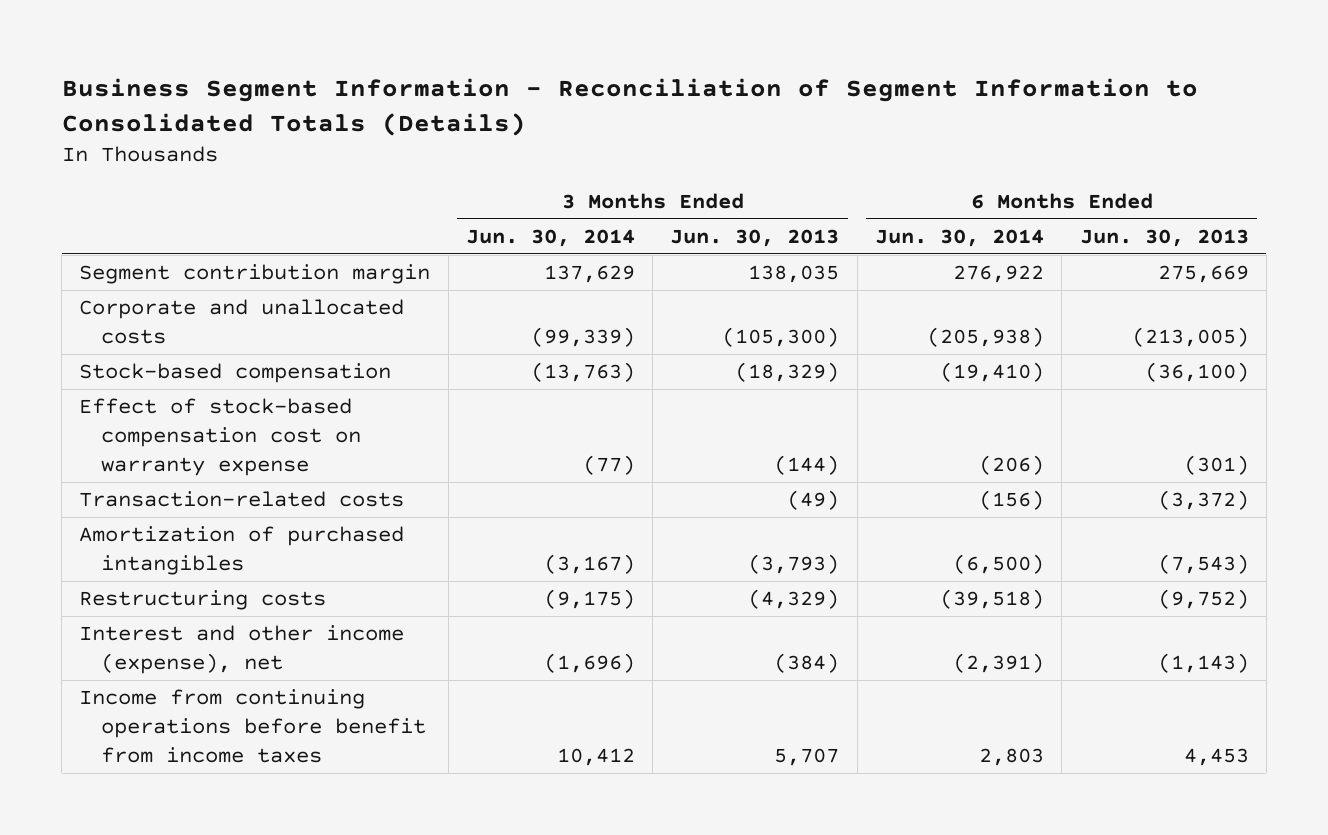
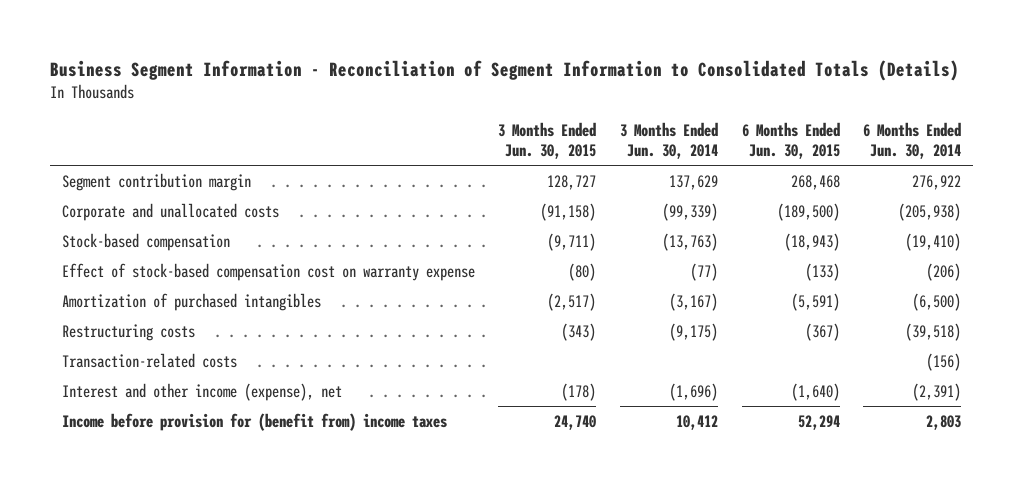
[670,228,840,247] Jun. 30, 2013 -> none
[1079,228,1249,247] Jun. 30, 2013 -> none
none -> [498,121,597,159] 3 Months Ended Jun. 30, 2015
none -> [741,121,840,159] 6 Months Ended Jun. 30, 2015
[79,491,405,508] Transaction-related costs -> [61,352,237,368] Transaction-related costs
[79,689,426,764] Income from continuing operations before benefit from income taxes -> [61,412,447,431] Income before provision for (benefit from) income taxes

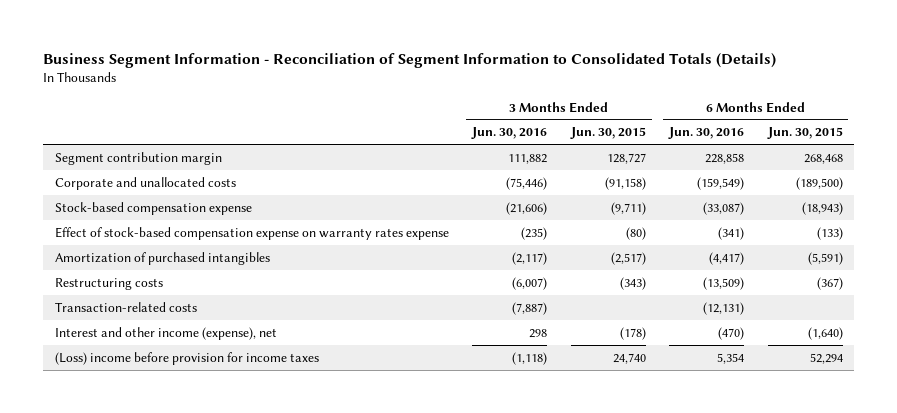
[619,121,718,159] 3 Months Ended Jun. 30, 2014 -> none
[863,121,962,159] 6 Months Ended Jun. 30, 2014 -> none
none -> [471,127,548,140] Jun. 30, 2016
none -> [668,127,745,140] Jun. 30, 2016
[61,232,230,251] Stock-based compensation -> [54,201,252,215] Stock-based compensation expense
[61,262,475,281] Effect of stock-based compensation cost on warranty expense -> [54,226,449,240] Effect of stock-based compensation expense on warranty rates expense
[61,412,447,431] Income before provision for (benefit from) income taxes -> [54,351,319,365] (Loss) income before provision for income taxes

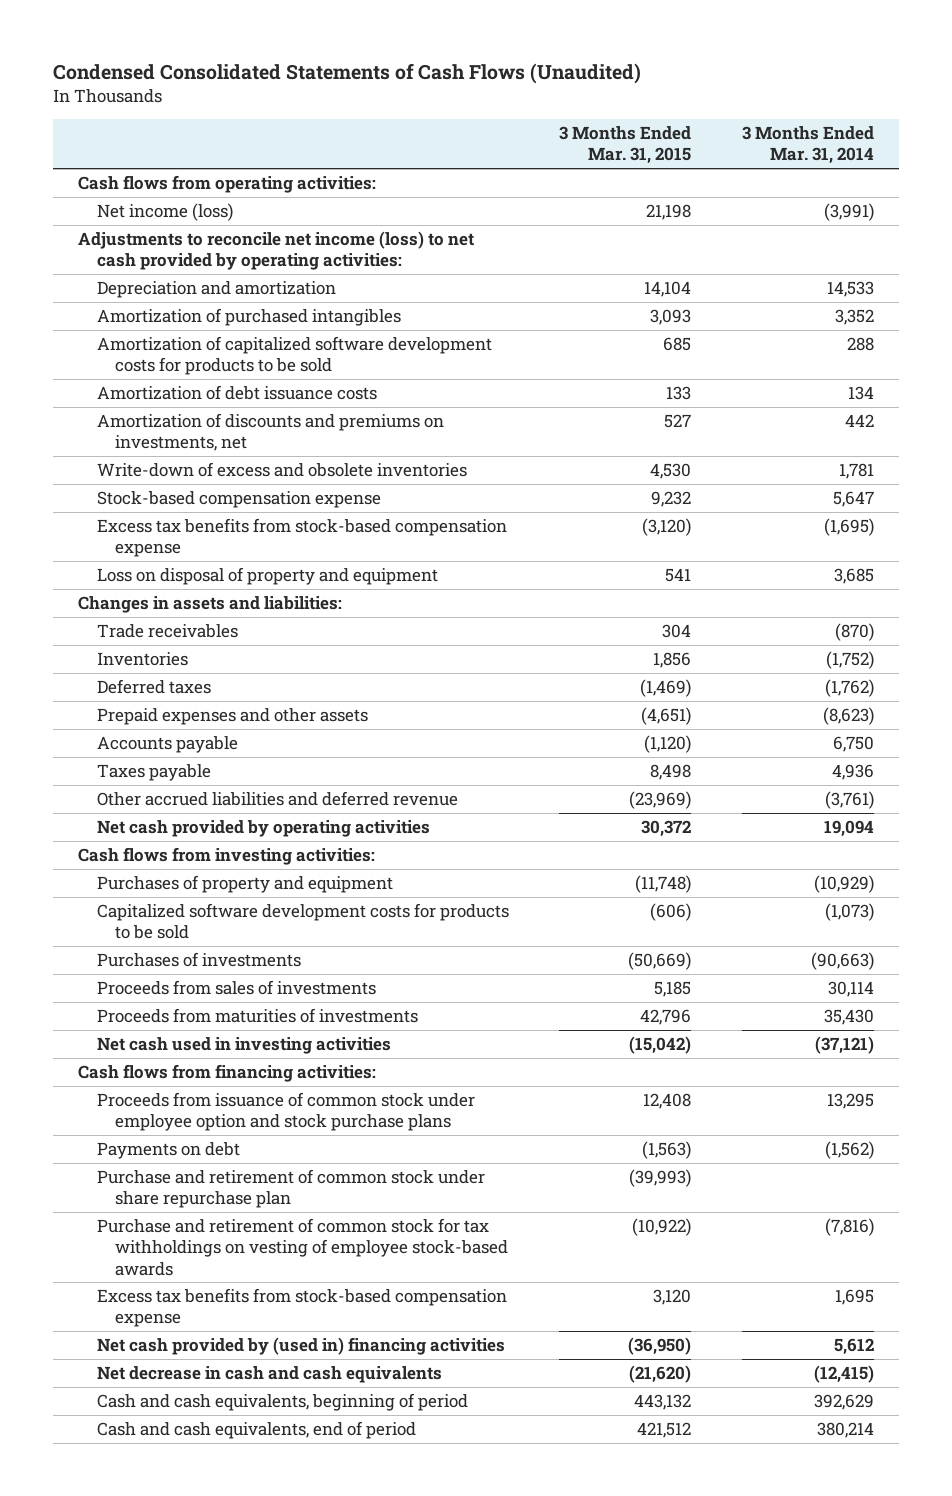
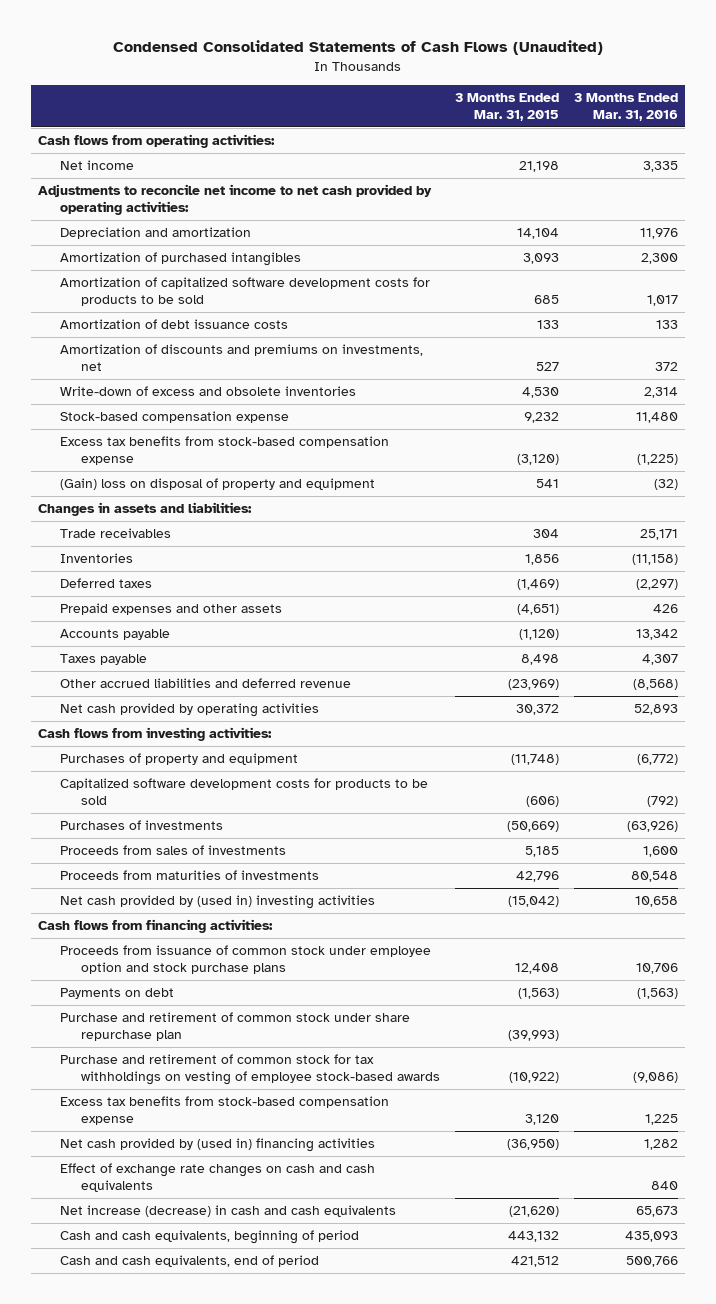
[741,126,874,165] 3 Months Ended Mar. 31, 2014 -> none
none -> [573,92,678,122] 3 Months Ended Mar. 31, 2016
[96,203,233,222] Net income (loss) -> [59,159,134,170] Net income
[77,231,474,271] Adjustments to reconcile net income (loss) to net cash provided by operating activities: -> [38,183,433,216] Adjustments to reconcile net income to net cash provided by operating activities:
[96,567,438,586] Loss on disposal of property and equipment -> [59,477,375,490] (Gain) loss on disposal of property and equipment
[96,1037,391,1055] Net cash used in investing activities -> [59,894,375,909] Net cash provided by (used in) investing activities
none -> [59,1162,375,1193] Effect of exchange rate changes on cash and cash equivalents
[96,1366,442,1384] Net decrease in cash and cash equivalents -> [59,1204,396,1217] Net increase (decrease) in cash and cash equivalents

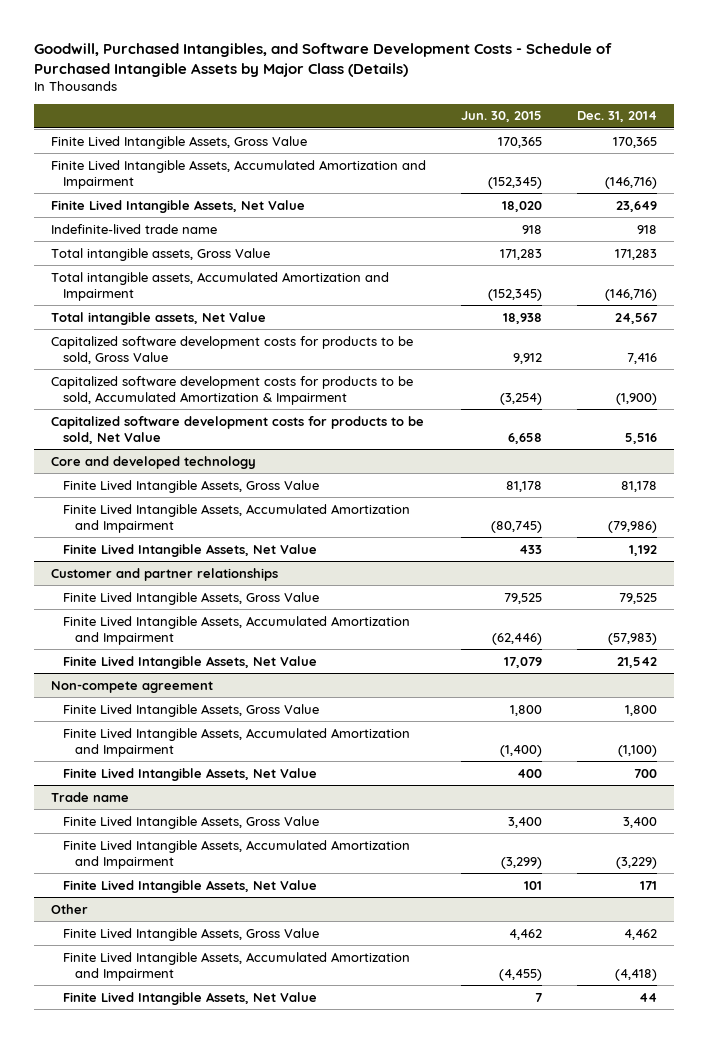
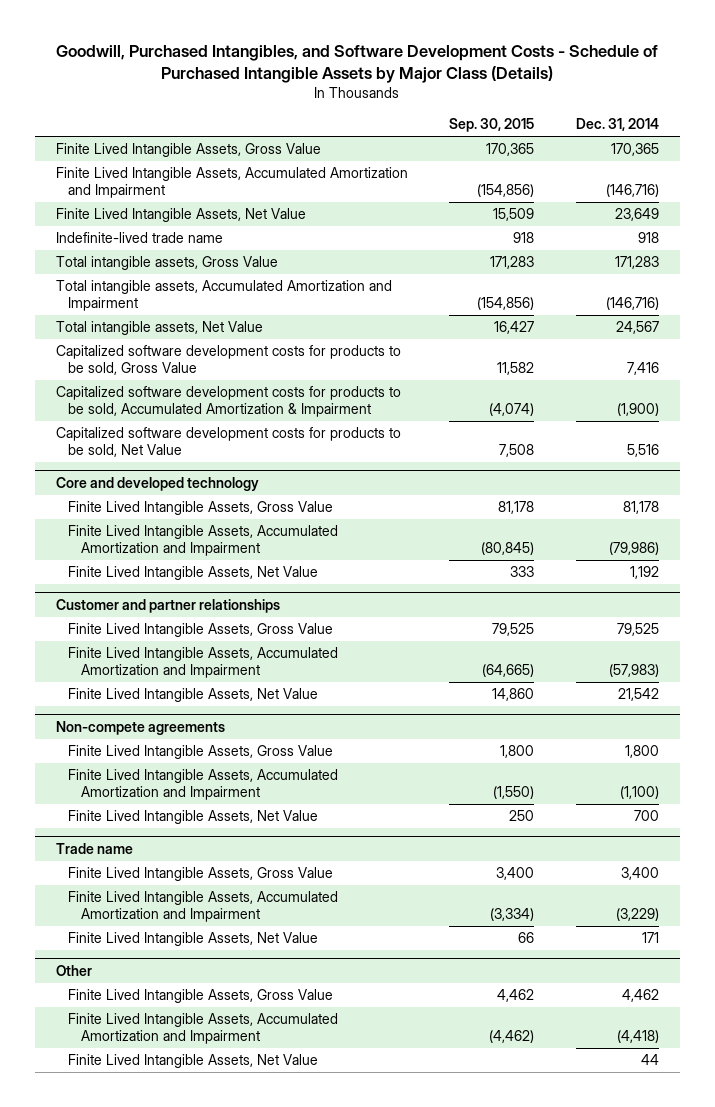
[460,111,542,123] Jun. 30, 2015 -> none
none -> [449,118,535,133] Sep. 30, 2015
[51,680,214,693] Non-compete agreement -> [55,720,225,735] Non-compete agreements

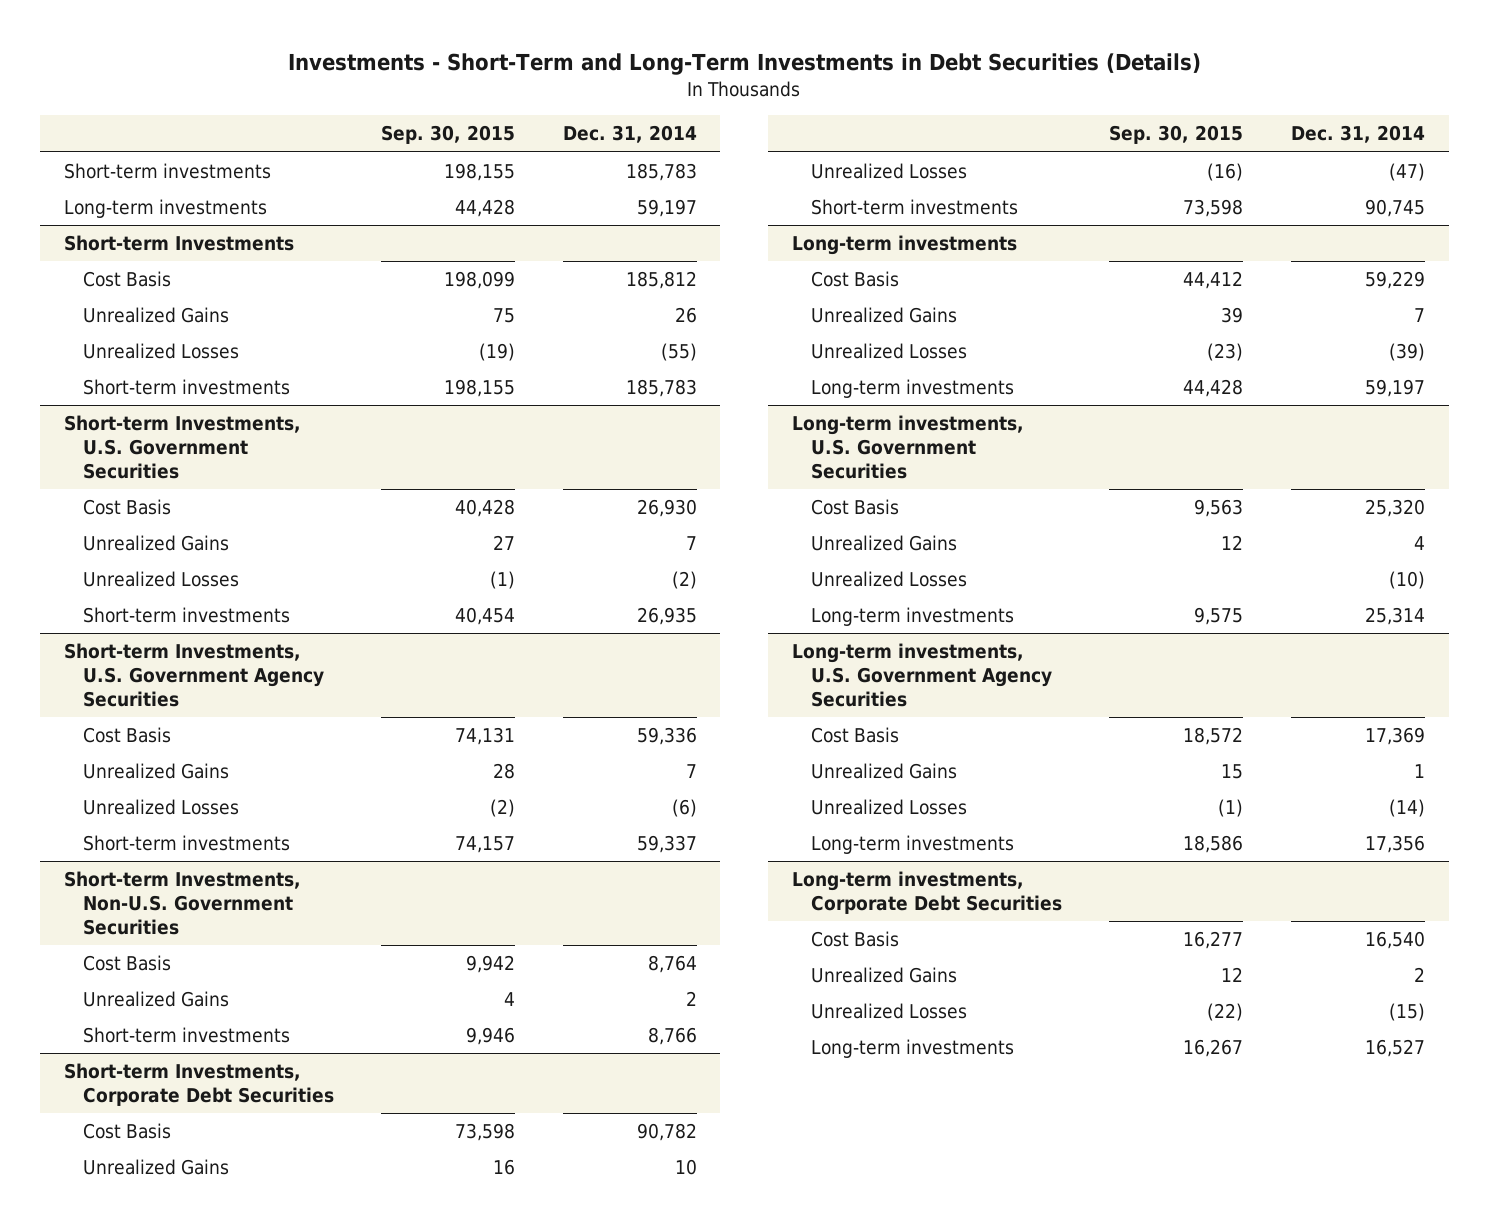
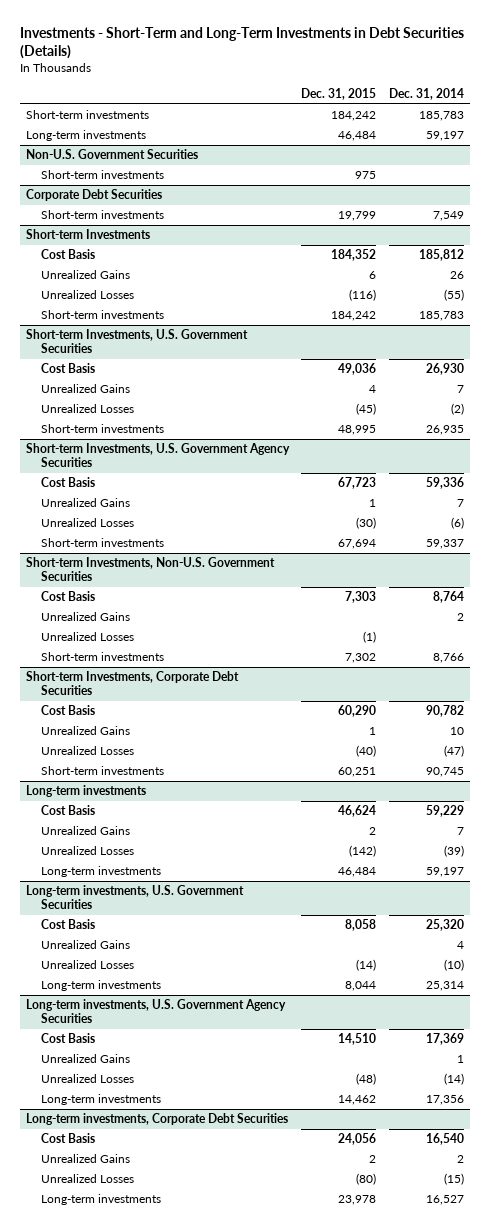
[381,125,516,145] Sep. 30, 2015 -> none
none -> [301,88,377,101] Dec. 31, 2015
none -> [26,149,199,160] Non-U.S. Government Securities
none -> [41,170,165,180] Short-term investments
none -> [26,189,163,202] Corporate Debt Securities
none -> [41,210,165,220] Short-term investments
none -> [41,632,135,642] Unrealized Losses

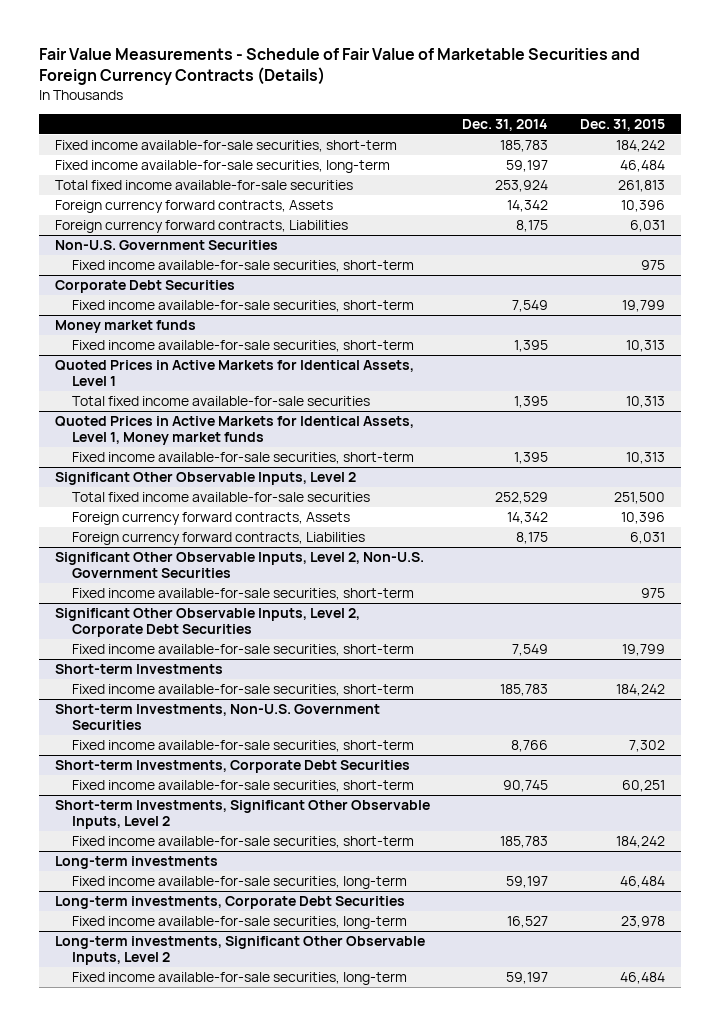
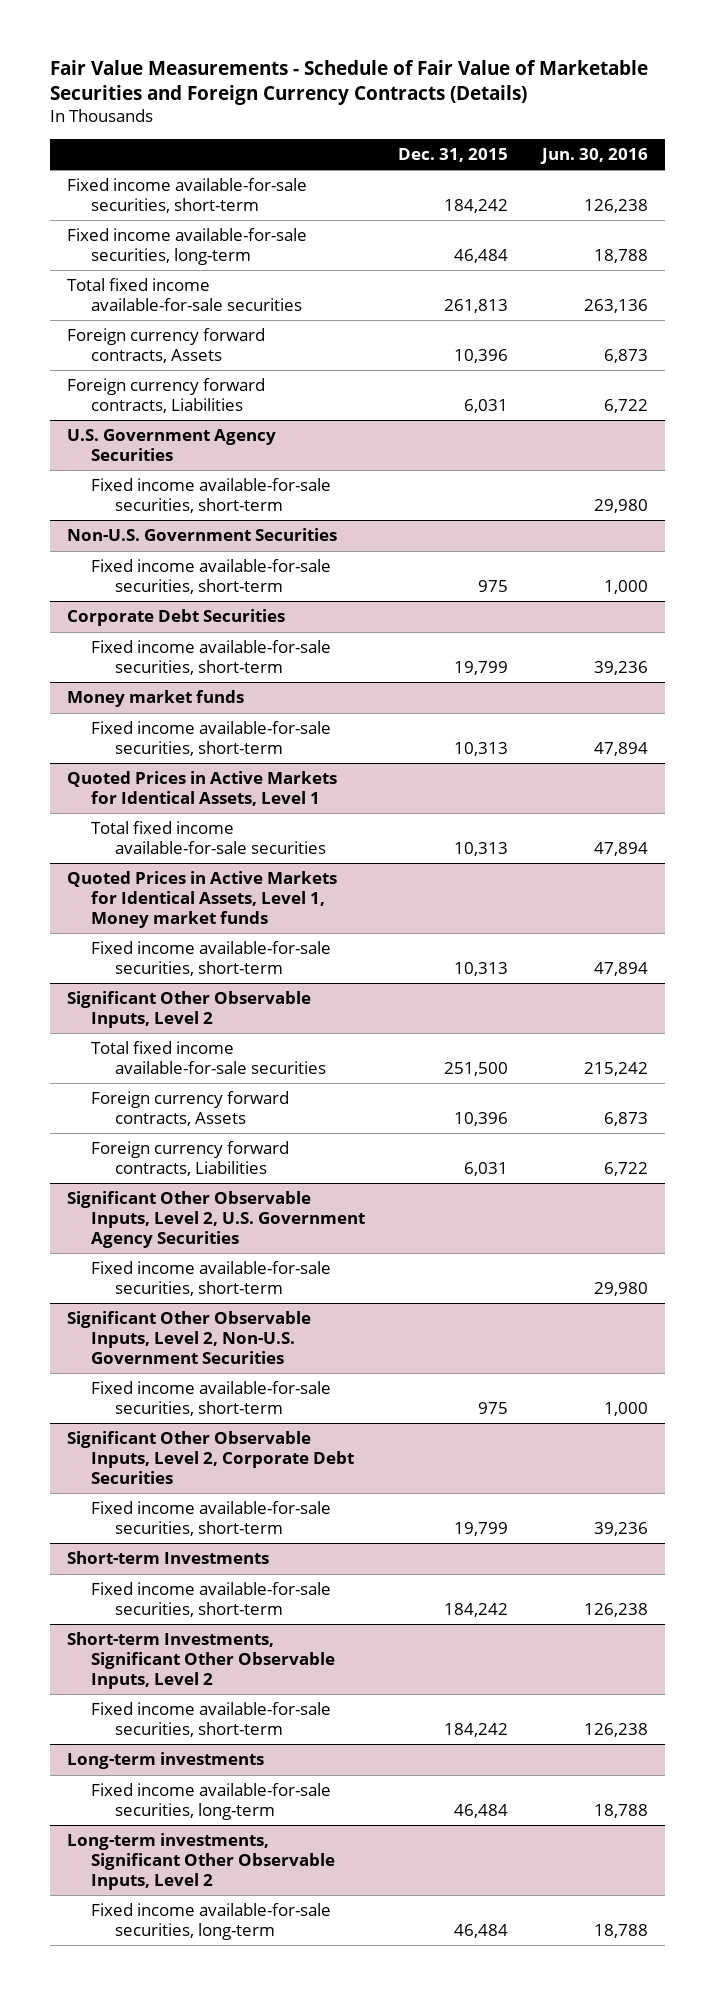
[461,118,548,131] Dec. 31, 2014 -> none
none -> [540,147,649,164] Jun. 30, 2016
none -> [66,429,276,461] U.S. Government Agency Securities
none -> [90,478,331,513] Fixed income available-for-sale securities, short-term
none -> [66,1191,365,1248] Significant Other Observable Inputs, Level 2, U.S. Government Agency Securities
none -> [90,1261,331,1296] Fixed income available-for-sale securities, short-term
[54,704,380,731] Short-term Investments, Non-U.S. Government Securities -> none
[72,740,415,753] Fixed income available-for-sale securities, short-term -> none
[54,760,410,774] Short-term Investments, Corporate Debt Securities -> none
[72,780,415,793] Fixed income available-for-sale securities, short-term -> none
[54,896,405,910] Long-term investments, Corporate Debt Securities -> none
[72,916,408,930] Fixed income available-for-sale securities, long-term -> none

